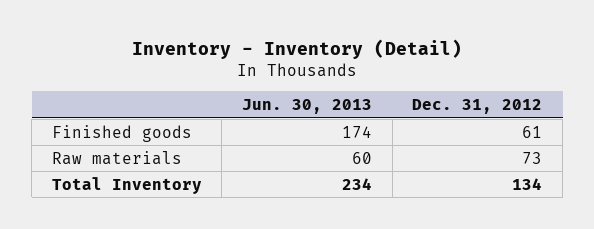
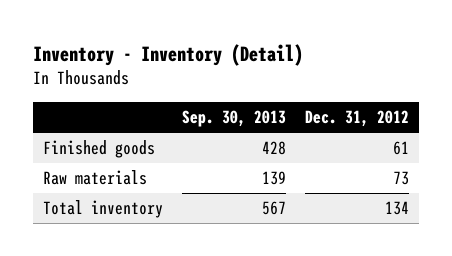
[242,98,373,114] Jun. 30, 2013 -> none
none -> [181,110,286,128] Sep. 30, 2013
[51,176,202,194] Total Inventory -> [42,200,163,219] Total inventory

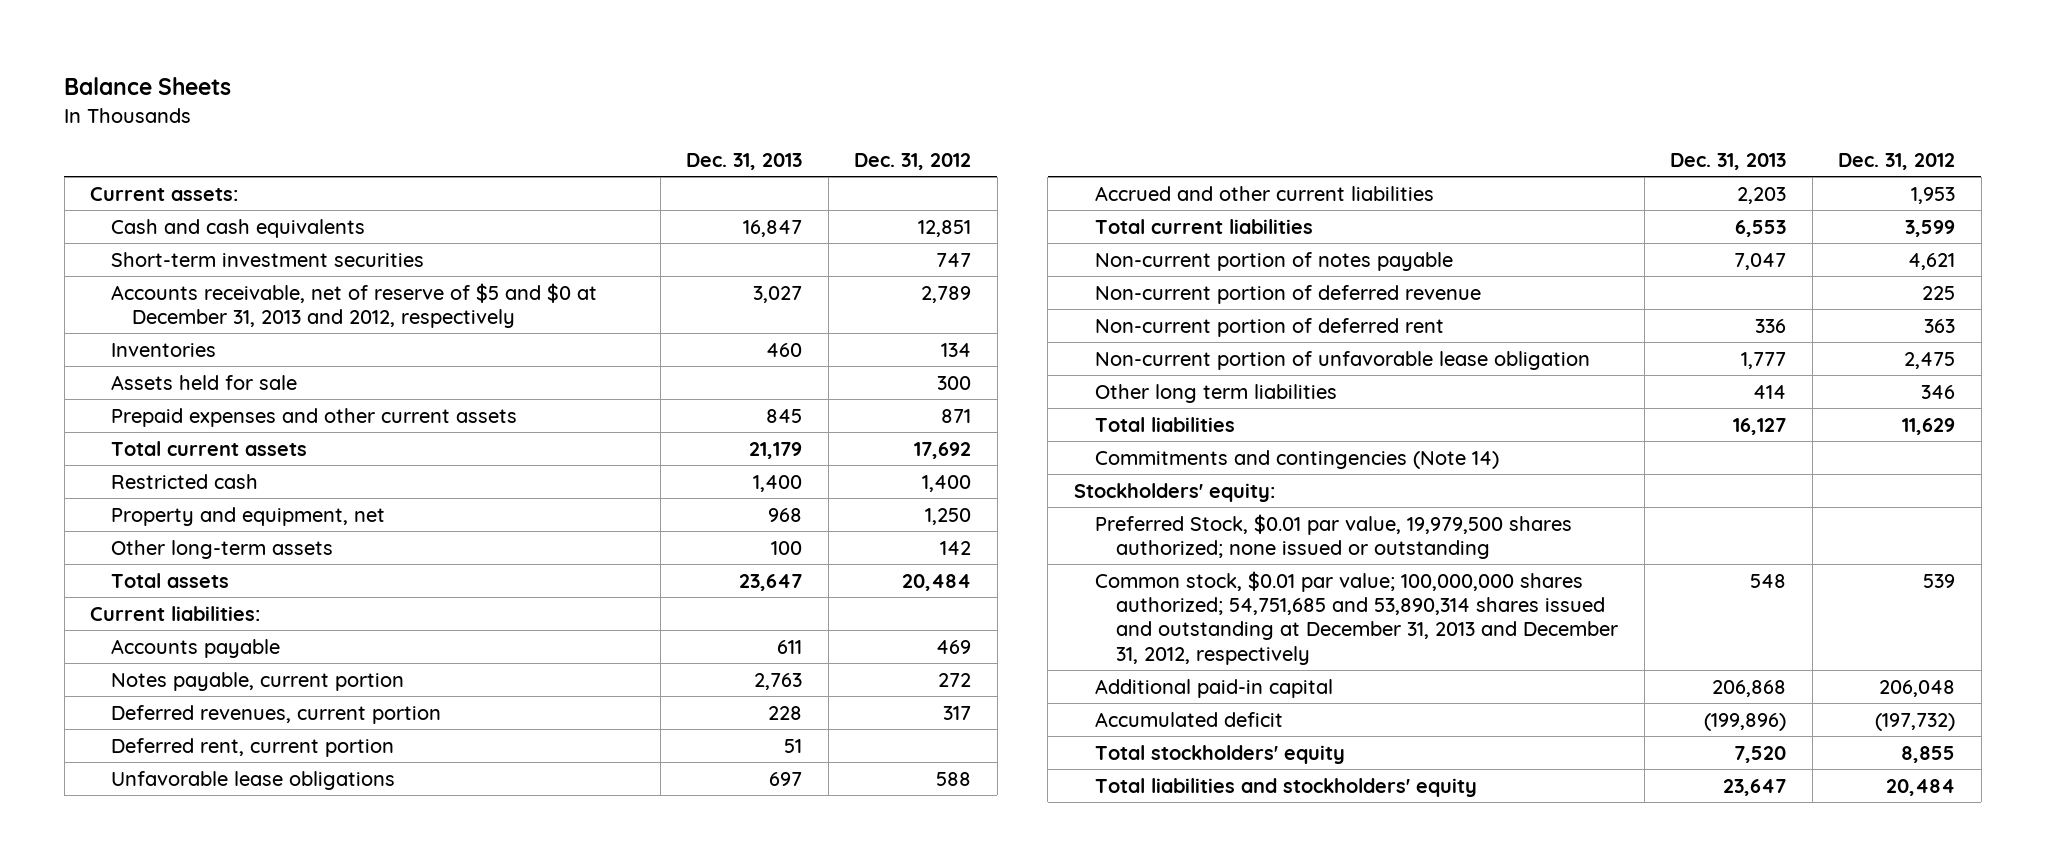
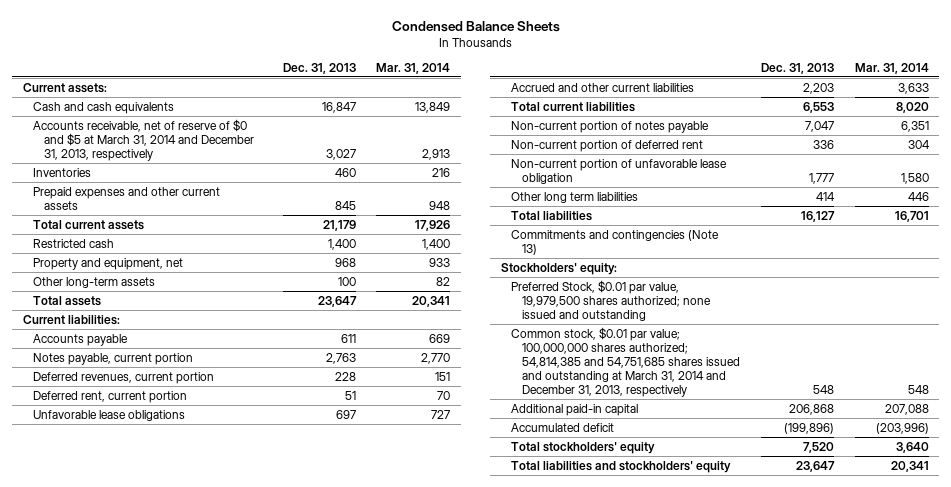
[64,77,232,96] Balance Sheets -> [391,20,560,32] Condensed Balance Sheets
[854,152,972,170] Dec. 31, 2012 -> none
none -> [376,63,451,75] Mar. 31, 2014
[111,251,425,267] Short-term investment securities -> none
[111,282,598,329] Accounts receivable, net of reserve of $5 and $0 at December 31, 2013 and 2012, respectively -> [33,118,255,161] Accounts receivable, net of reserve of $0 and $5 at March 31, 2014 and December 31, 2013, respectively
[111,374,298,390] Assets held for sale -> none
[1095,284,1482,304] Non-current portion of deferred revenue -> none
[1095,449,1500,469] Commitments and contingencies (Note 14) -> [511,229,720,255] Commitments and contingencies (Note 13)
[1095,513,1573,560] Preferred Stock, $0.01 par value, 19,979,500 shares authorized; none issued or outstanding -> [511,279,712,321] Preferred Stock, $0.01 par value, 19,979,500 shares authorized; none issued and outstanding
[1095,570,1619,665] Common stock, $0.01 par value; 100,000,000 shares authorized; 54,751,685 and 53,890,314 shares issued and outstanding at December 31, 2013 and December 31, 2012, respectively -> [511,326,741,398] Common stock, $0.01 par value; 100,000,000 shares authorized; 54,814,385 and 54,751,685 shares issued and outstanding at March 31, 2014 and December 31, 2013, respectively

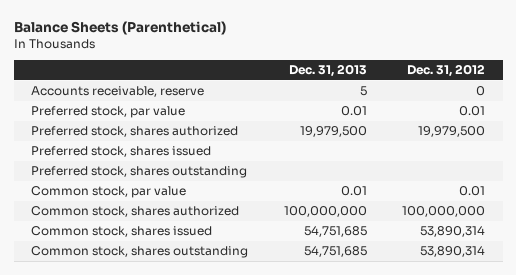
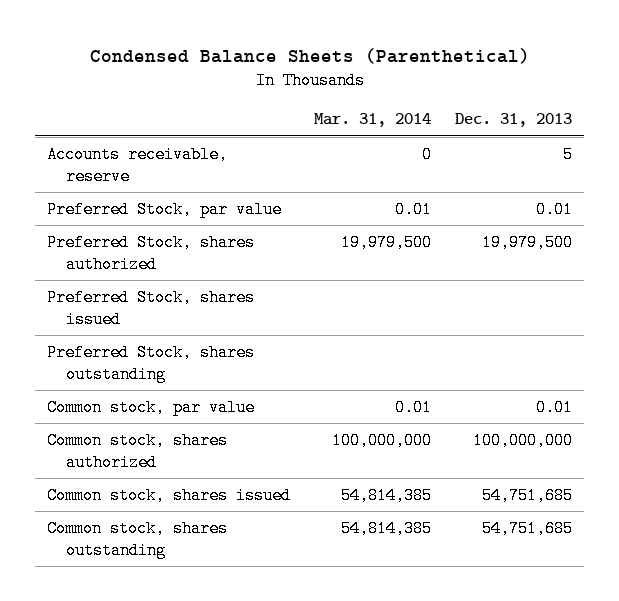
[13,21,226,36] Balance Sheets (Parenthetical) -> [89,47,530,64] Condensed Balance Sheets (Parenthetical)
[406,64,485,78] Dec. 31, 2012 -> none
none -> [314,113,432,128] Mar. 31, 2014
[31,106,186,119] Preferred stock, par value -> [46,200,282,218] Preferred Stock, par value
[31,126,239,138] Preferred stock, shares authorized -> [46,233,255,273] Preferred Stock, shares authorized
[31,146,212,158] Preferred stock, shares issued -> [46,288,255,328] Preferred Stock, shares issued
[31,166,248,179] Preferred stock, shares outstanding -> [46,343,255,383] Preferred Stock, shares outstanding

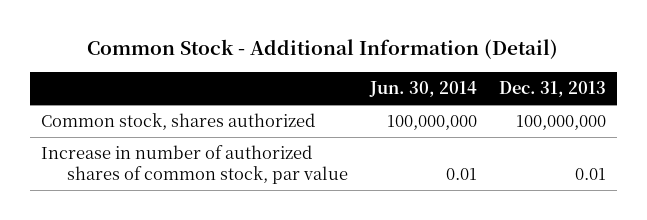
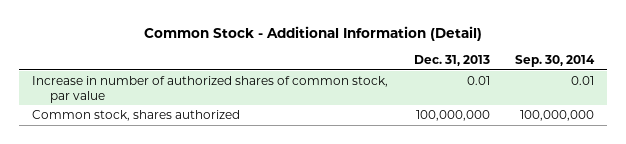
[368,80,477,97] Jun. 30, 2014 -> none
none -> [515,54,596,67] Sep. 30, 2014
[40,113,315,131] Common stock, shares authorized -> [32,110,241,122] Common stock, shares authorized

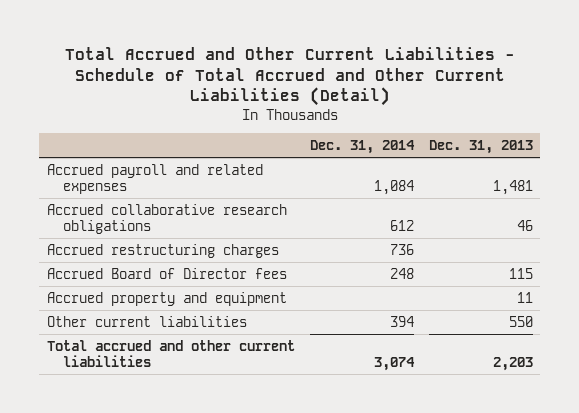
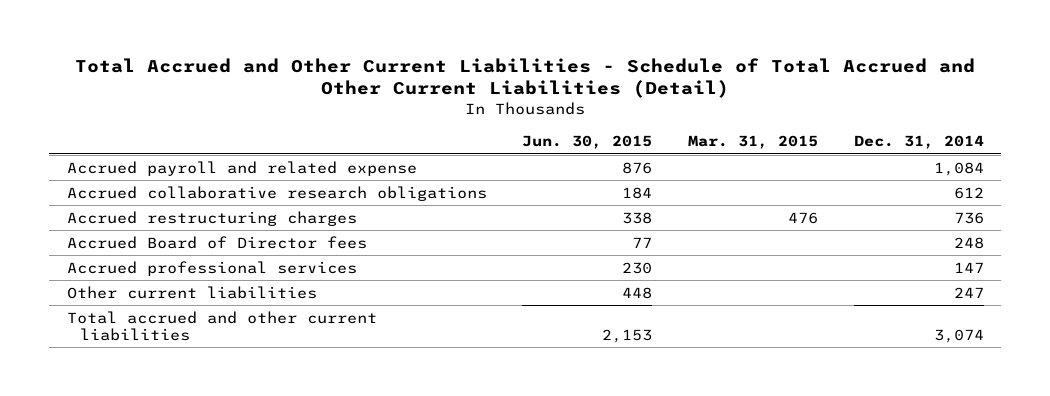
[428,139,533,154] Dec. 31, 2013 -> none
none -> [522,135,653,150] Jun. 30, 2015
none -> [687,135,818,150] Mar. 31, 2015
[46,163,263,195] Accrued payroll and related expenses -> [66,160,417,176] Accrued payroll and related expense
[46,291,287,306] Accrued property and equipment -> none
none -> [66,260,357,276] Accrued professional services
[389,315,414,327] 394 -> [953,286,984,298] 247

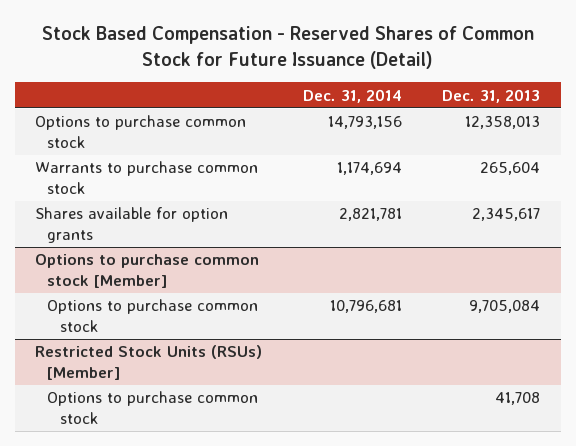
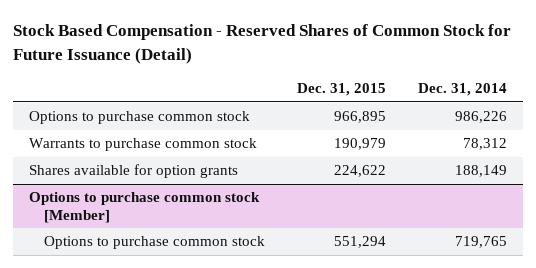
[442,88,541,103] Dec. 31, 2013 -> none
none -> [296,82,386,96] Dec. 31, 2015
[327,116,402,130] 14,793,156 -> [454,111,507,124] 986,226
[336,162,402,176] 1,174,694 -> [462,138,507,151] 78,312
[338,208,402,222] 2,821,781 -> [454,165,507,178] 188,149
[35,345,263,381] Restricted Stock Units (RSUs) [Member] -> none
[47,391,259,425] Options to purchase common stock -> none
[329,300,402,314] 10,796,681 -> [454,236,507,249] 719,765

